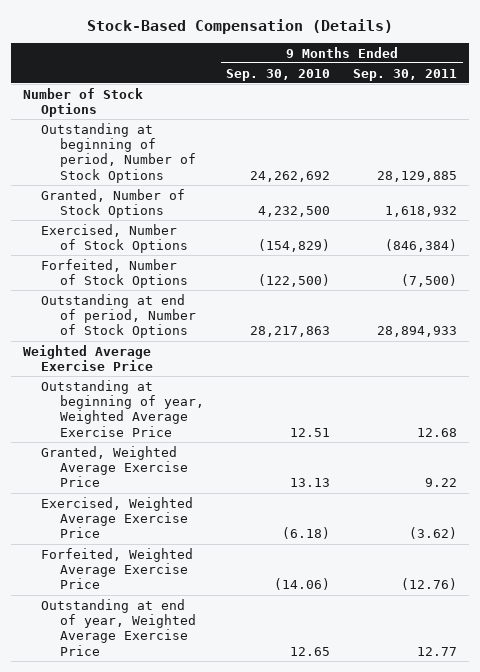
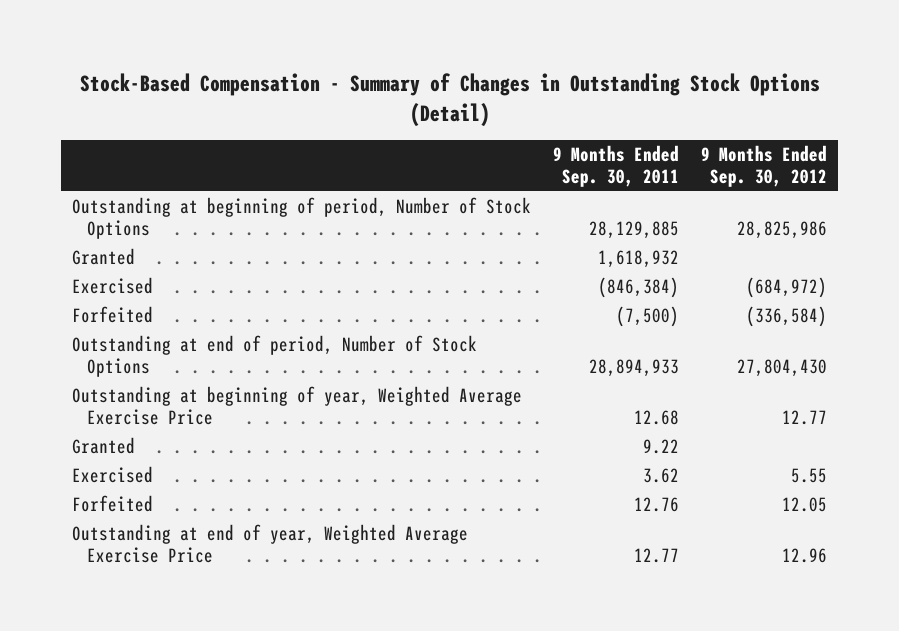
[86,18,393,34] Stock-Based Compensation (Details) -> [79,72,820,127] Stock-Based Compensation - Summary of Changes in Outstanding Stock Options (Detail)
[226,68,331,81] Sep. 30, 2010 -> none
none -> [700,144,827,188] 9 Months Ended Sep. 30, 2012
[22,87,143,117] Number of Stock Options -> none
[41,188,186,218] Granted, Number of Stock Options -> [72,248,136,266] Granted
[41,223,188,253] Exercised, Number of Stock Options -> [72,277,154,295] Exercised
[41,258,188,288] Forfeited, Number of Stock Options -> [72,306,154,324] Forfeited
[22,344,154,371] Weighted Average Exercise Price -> none
[41,496,194,539] Exercised, Weighted Average Exercise Price -> none
[41,445,188,488] Granted, Weighted Average Exercise Price -> [72,437,136,455] Granted
none -> [72,466,154,484] Exercised
[41,547,194,590] Forfeited, Weighted Average Exercise Price -> [72,495,154,513] Forfeited
[401,578,458,591] (12.76) -> [634,497,680,513] 12.76

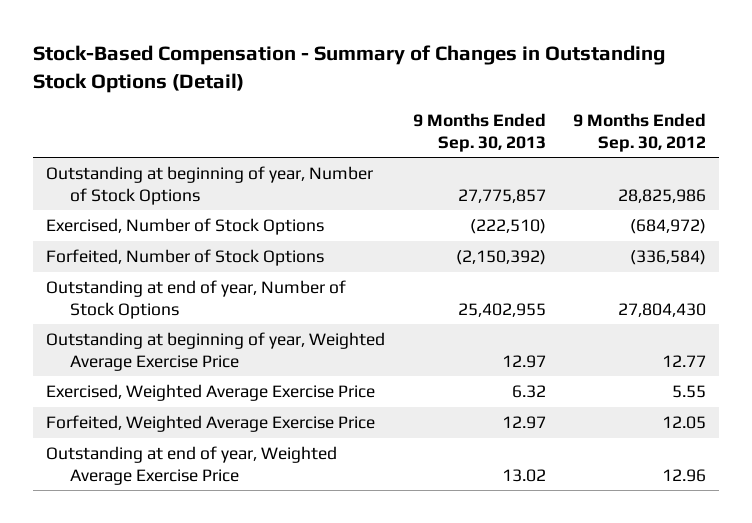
[553,144,680,188] 9 Months Ended Sep. 30, 2011 -> none
none -> [412,113,546,152] 9 Months Ended Sep. 30, 2013
[72,248,136,266] Granted -> none
[72,197,532,240] Outstanding at beginning of period, Number of Stock Options -> [46,166,374,205] Outstanding at beginning of year, Number of Stock Options
[72,277,154,295] Exercised -> [46,218,325,236] Exercised, Number of Stock Options
[72,306,154,324] Forfeited -> [46,249,325,267] Forfeited, Number of Stock Options
[72,335,478,378] Outstanding at end of period, Number of Stock Options -> [46,280,347,319] Outstanding at end of year, Number of Stock Options
[72,437,136,455] Granted -> none
[72,466,154,484] Exercised -> [46,384,376,402] Exercised, Weighted Average Exercise Price
[72,495,154,513] Forfeited -> [46,415,376,433] Forfeited, Weighted Average Exercise Price

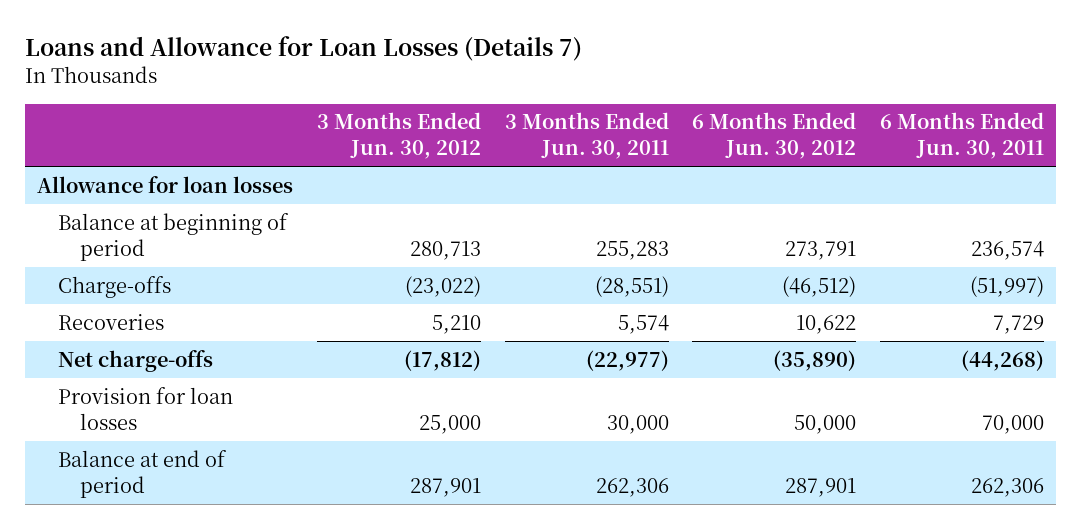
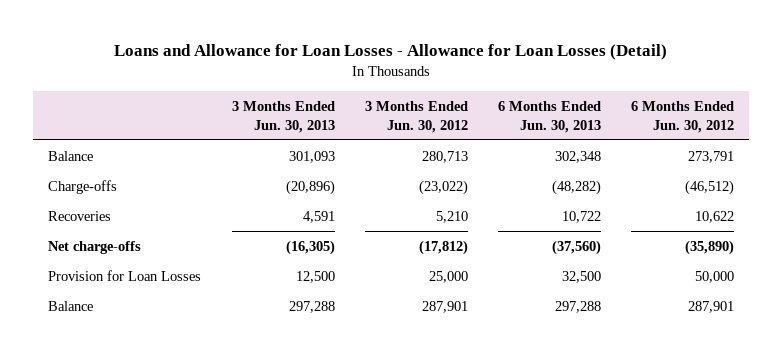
[24,36,582,62] Loans and Allowance for Loan Losses (Details 7) -> [114,44,668,61] Loans and Allowance for Loan Losses - Allowance for Loan Losses (Detail)
[504,112,669,160] 3 Months Ended Jun. 30, 2011 -> none
[880,112,1045,160] 6 Months Ended Jun. 30, 2011 -> none
none -> [231,100,335,133] 3 Months Ended Jun. 30, 2013
none -> [497,100,601,133] 6 Months Ended Jun. 30, 2013
[36,175,293,193] Allowance for loan losses -> none
[58,212,290,261] Balance at beginning of period -> [48,151,94,162] Balance
[58,386,234,430] Provision for loan losses -> [48,270,202,282] Provision for Loan Losses
[58,449,228,498] Balance at end of period -> [48,301,94,312] Balance

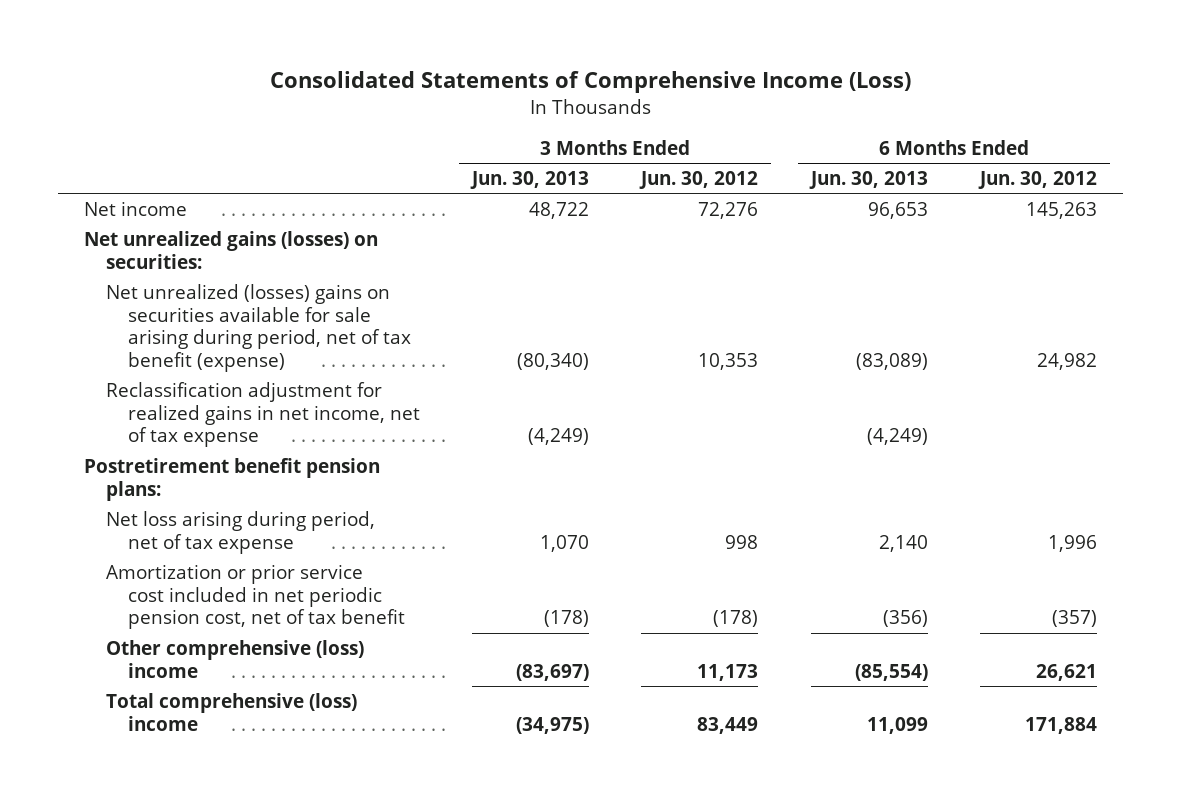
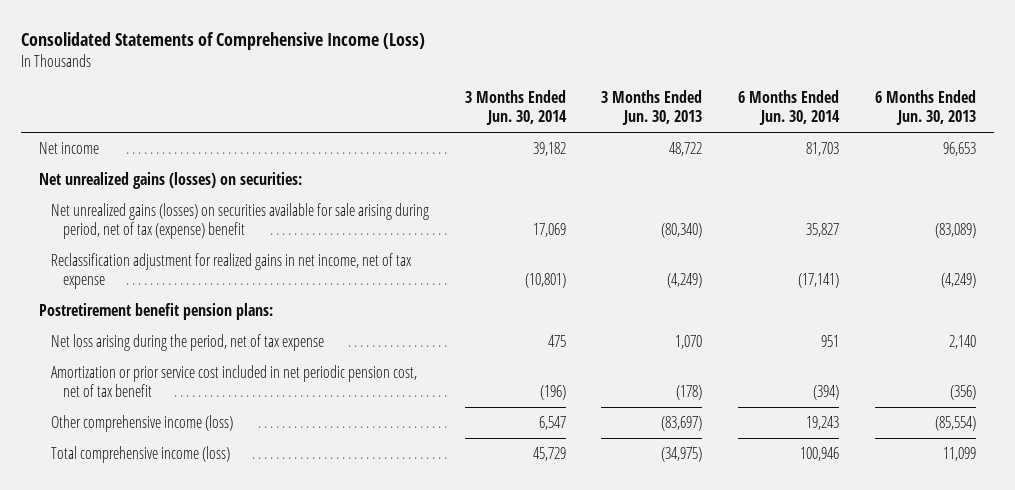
[639,170,759,189] Jun. 30, 2012 -> none
[977,170,1097,189] Jun. 30, 2012 -> none
none -> [464,90,567,126] 3 Months Ended Jun. 30, 2014
none -> [738,90,841,126] 6 Months Ended Jun. 30, 2014
[106,283,412,373] Net unrealized (losses) gains on securities available for sale arising during period, net of tax benefit (expense) -> [51,202,430,240] Net unrealized gains (losses) on securities available for sale arising during period, net of tax (expense) benefit
[106,510,376,554] Net loss arising during period, net of tax expense -> [51,333,325,351] Net loss arising during the period, net of tax expense
[106,639,365,678] Other comprehensive (loss) income -> [51,414,234,432] Other comprehensive income (loss)
[106,692,358,731] Total comprehensive (loss) income -> [51,445,231,463] Total comprehensive income (loss)

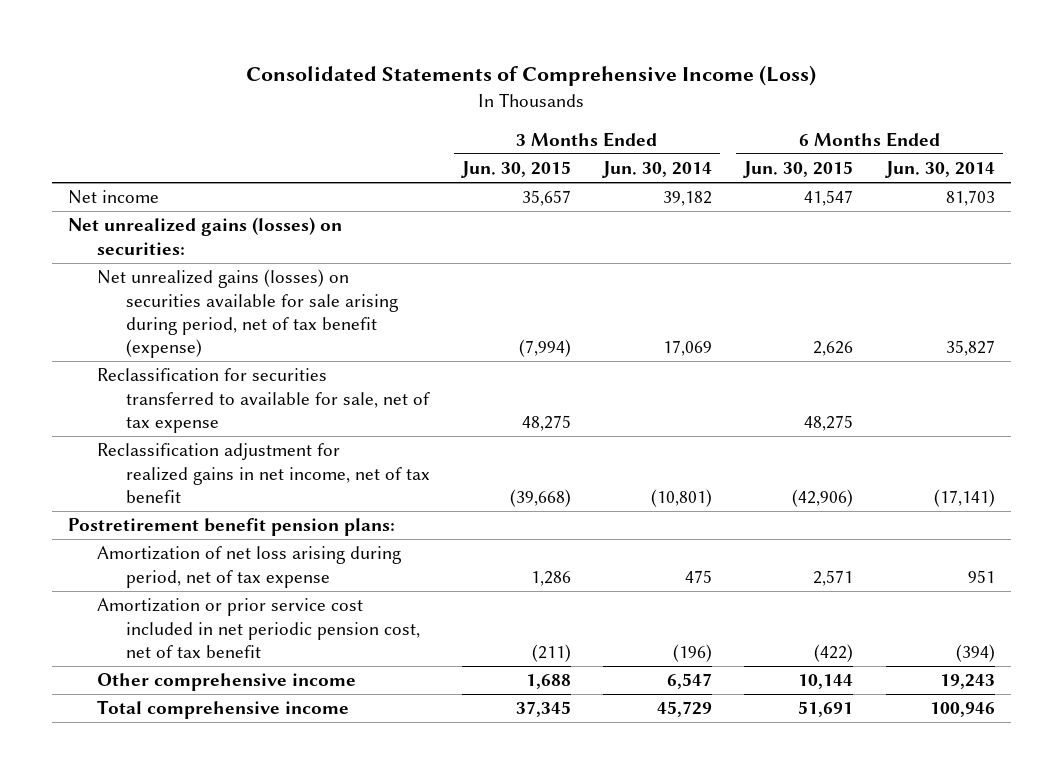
[601,90,703,126] 3 Months Ended Jun. 30, 2013 -> none
[874,90,976,126] 6 Months Ended Jun. 30, 2013 -> none
none -> [460,161,571,179] Jun. 30, 2015
none -> [743,161,854,179] Jun. 30, 2015
[51,202,430,240] Net unrealized gains (losses) on securities available for sale arising during period, net of tax (expense) benefit -> [96,269,398,358] Net unrealized gains (losses) on securities available for sale arising during period, net of tax benefit (expense)
none -> [96,368,430,433] Reclassification for securities transferred to available for sale, net of tax expense
[51,252,413,290] Reclassification adjustment for realized gains in net income, net of tax expense -> [96,443,430,503] Reclassification adjustment for realized gains in net income, net of tax benefit
[51,333,325,351] Net loss arising during the period, net of tax expense -> [96,546,401,588] Amortization of net loss arising during period, net of tax expense
[51,414,234,432] Other comprehensive income (loss) -> [96,673,356,692] Other comprehensive income
[51,445,231,463] Total comprehensive income (loss) -> [96,700,349,720] Total comprehensive income

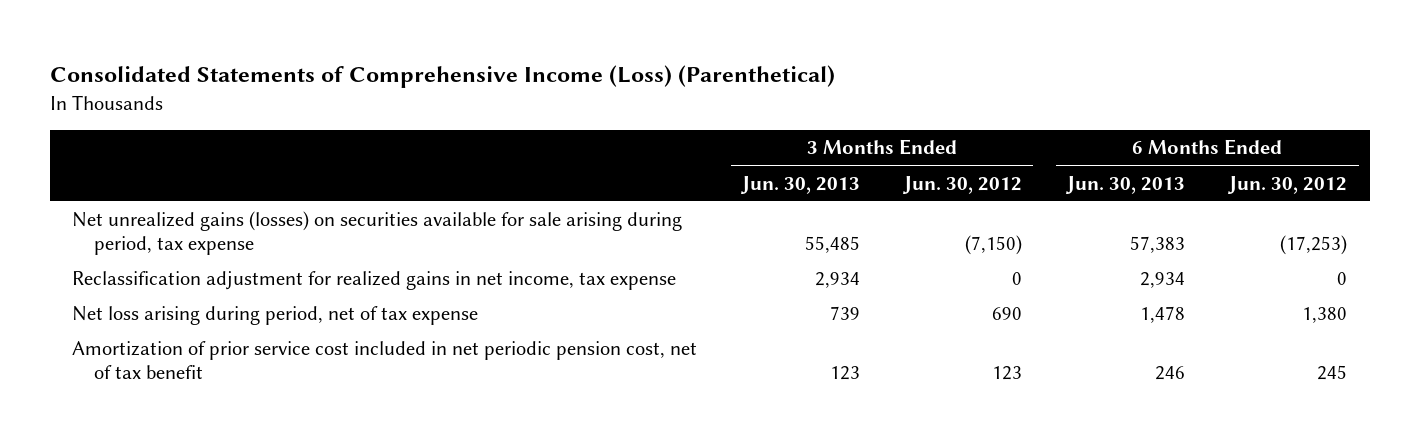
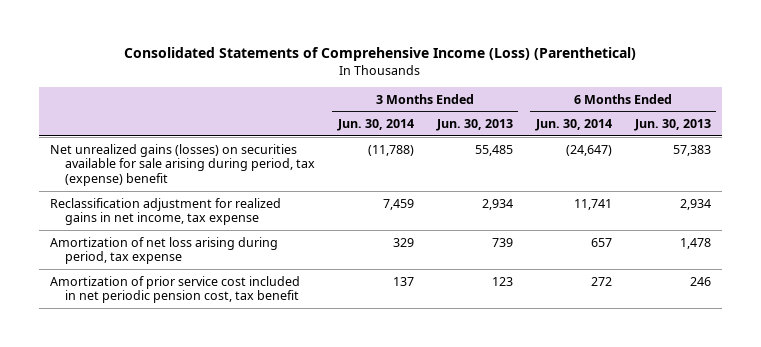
[902,175,1023,194] Jun. 30, 2012 -> none
[1227,175,1348,194] Jun. 30, 2012 -> none
none -> [336,118,414,131] Jun. 30, 2014
none -> [534,118,612,131] Jun. 30, 2014
[72,211,683,256] Net unrealized gains (losses) on securities available for sale arising during period, tax expense -> [50,143,315,187] Net unrealized gains (losses) on securities available for sale arising during period, tax (expense) benefit
[72,306,479,326] Net loss arising during period, net of tax expense -> [50,236,279,265] Amortization of net loss arising during period, tax expense
[72,341,698,380] Amortization of prior service cost included in net periodic pension cost, net of tax benefit -> [50,275,301,304] Amortization of prior service cost included in net periodic pension cost, tax benefit

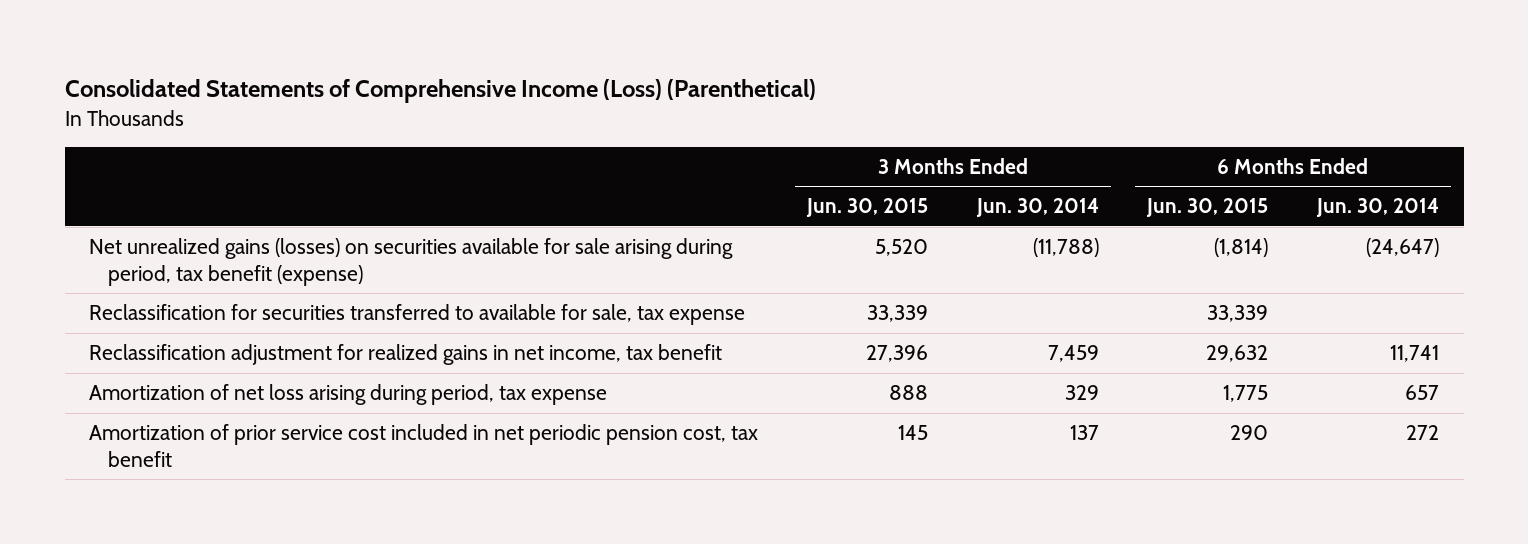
[435,118,513,131] Jun. 30, 2013 -> none
[633,118,711,131] Jun. 30, 2013 -> none
none -> [805,198,928,218] Jun. 30, 2015
none -> [1146,198,1269,218] Jun. 30, 2015
[50,143,315,187] Net unrealized gains (losses) on securities available for sale arising during period, tax (expense) benefit -> [88,238,733,286] Net unrealized gains (losses) on securities available for sale arising during period, tax benefit (expense)
none -> [88,304,745,326] Reclassification for securities transferred to available for sale, tax expense
[50,197,282,226] Reclassification adjustment for realized gains in net income, tax expense -> [88,344,722,366] Reclassification adjustment for realized gains in net income, tax benefit

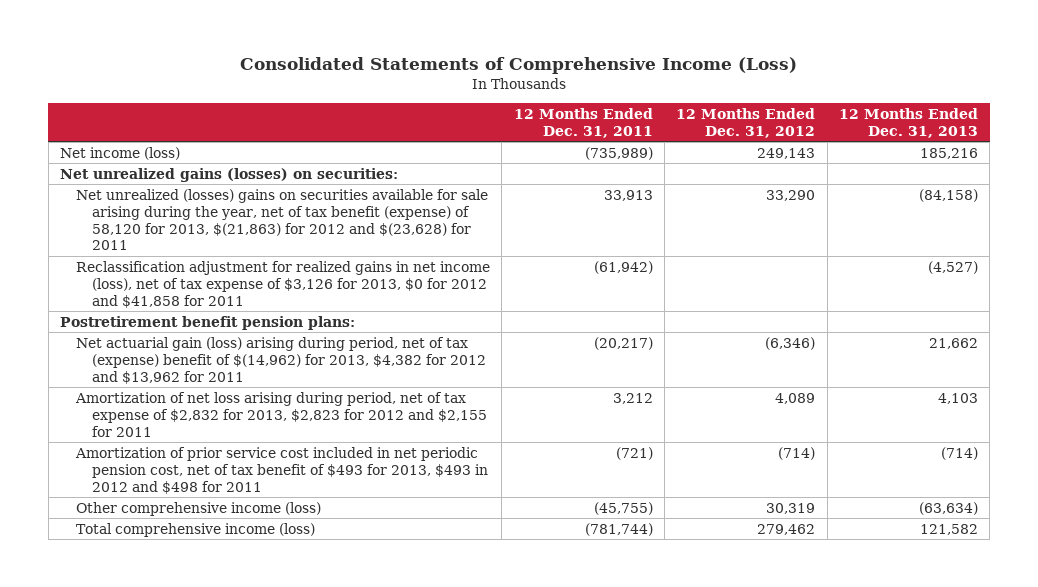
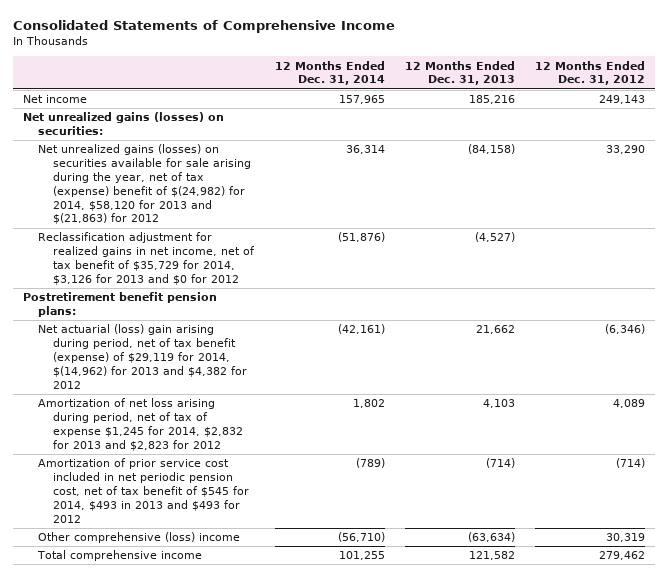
[240,57,798,75] Consolidated Statements of Comprehensive Income (Loss) -> [13,20,396,34] Consolidated Statements of Comprehensive Income
[513,108,653,138] 12 Months Ended Dec. 31, 2011 -> none
none -> [274,60,385,86] 12 Months Ended Dec. 31, 2014
[59,146,180,160] Net income (loss) -> [23,95,88,104] Net income
[75,188,488,251] Net unrealized (losses) gains on securities available for sale arising during the year, net of tax benefit (expense) of 58,120 for 2013, $(21,863) for 2012 and $(23,628) for 2011 -> [38,144,252,225] Net unrealized gains (losses) on securities available for sale arising during the year, net of tax (expense) benefit of $(24,982) for 2014, $58,120 for 2013 and $(21,863) for 2012
[75,260,490,308] Reclassification adjustment for realized gains in net income (loss), net of tax expense of $3,126 for 2013, $0 for 2012 and $41,858 for 2011 -> [38,232,256,285] Reclassification adjustment for realized gains in net income, net of tax benefit of $35,729 for 2014, $3,126 for 2013 and $0 for 2012
[75,336,486,384] Net actuarial gain (loss) arising during period, net of tax (expense) benefit of $(14,962) for 2013, $4,382 for 2012 and $13,962 for 2011 -> [38,324,248,389] Net actuarial (loss) gain arising during period, net of tax benefit (expense) of $29,119 for 2014, $(14,962) for 2013 and $4,382 for 2012
[74,391,487,437] Amortization of net loss arising during period, net of tax expense of $2,832 for 2013, $2,823 for 2012 and $2,155 for 2011 -> [38,398,244,451] Amortization of net loss arising during period, net of tax of expense $1,245 for 2014, $2,832 for 2013 and $2,823 for 2012
[74,446,488,494] Amortization of prior service cost included in net periodic pension cost, net of tax benefit of $493 for 2013, $493 in 2012 and $498 for 2011 -> [38,458,250,523] Amortization of prior service cost included in net periodic pension cost, net of tax benefit of $545 for 2014, $493 in 2013 and $493 for 2012
[75,501,321,516] Other comprehensive income (loss) -> [38,532,241,544] Other comprehensive (loss) income
[75,522,315,537] Total comprehensive income (loss) -> [37,550,203,562] Total comprehensive income

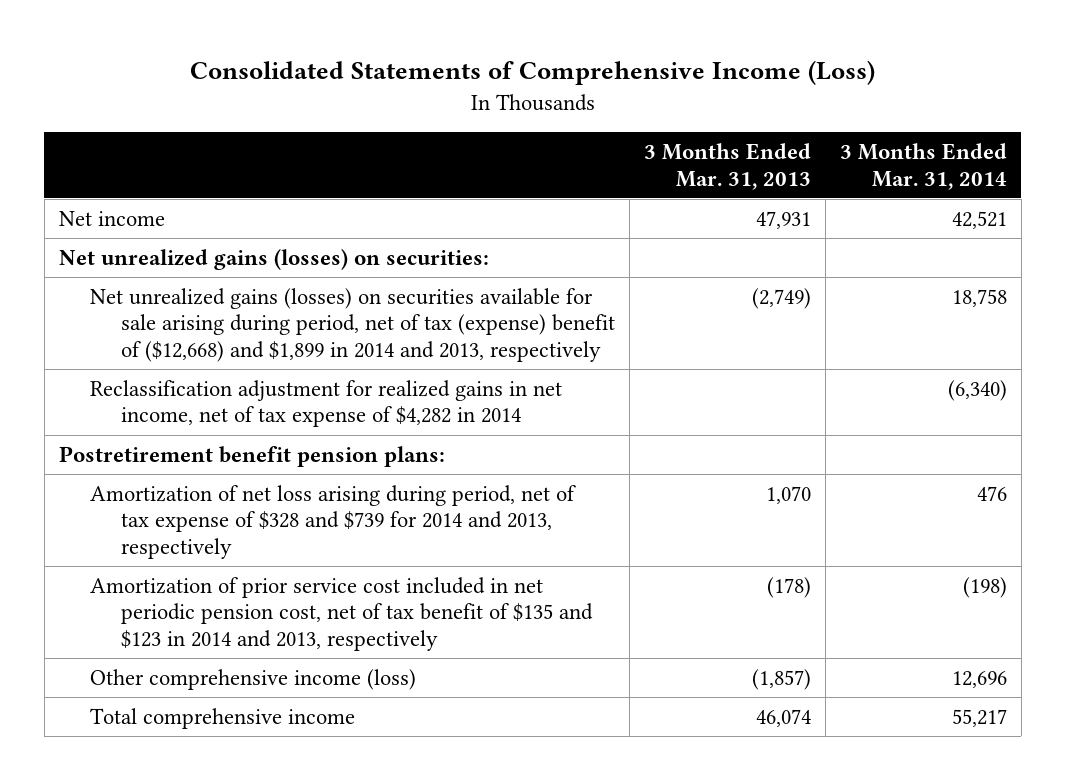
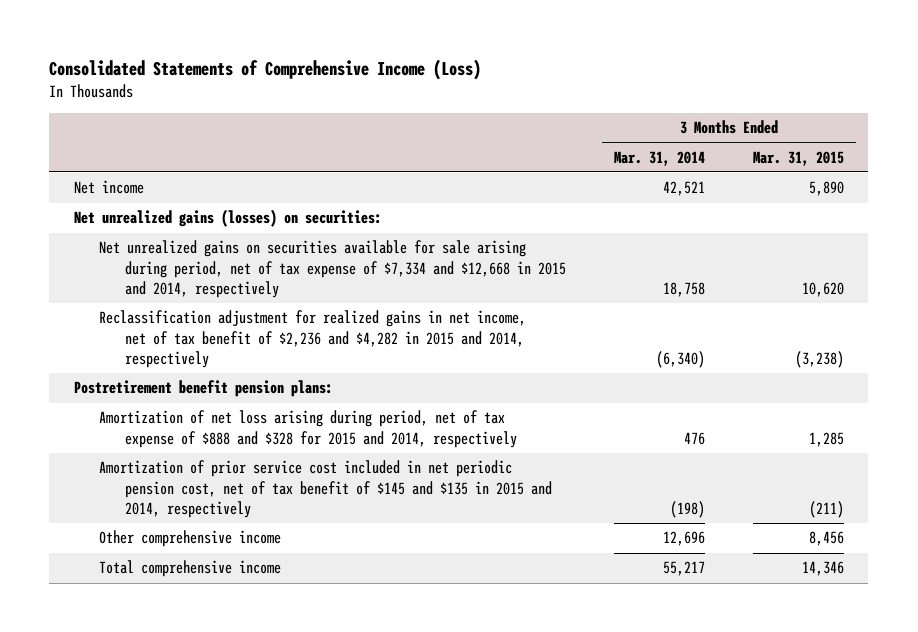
[643,143,811,190] 3 Months Ended Mar. 31, 2013 -> none
none -> [753,150,845,166] Mar. 31, 2015
[89,287,616,362] Net unrealized gains (losses) on securities available for sale arising during period, net of tax (expense) benefit of ($12,668) and $1,899 in 2014 and 2013, respectively -> [99,240,567,298] Net unrealized gains on securities available for sale arising during period, net of tax expense of $7,334 and $12,668 in 2015 and 2014, respectively
[89,379,562,428] Reclassification adjustment for realized gains in net income, net of tax expense of $4,282 in 2014 -> [99,310,527,368] Reclassification adjustment for realized gains in net income, net of tax benefit of $2,236 and $4,282 in 2015 and 2014, respectively
[89,484,576,559] Amortization of net loss arising during period, net of tax expense of $328 and $739 for 2014 and 2013, respectively -> [99,410,518,448] Amortization of net loss arising during period, net of tax expense of $888 and $328 for 2015 and 2014, respectively
[89,576,594,651] Amortization of prior service cost included in net periodic pension cost, net of tax benefit of $135 and $123 in 2014 and 2013, respectively -> [99,460,553,518] Amortization of prior service cost included in net periodic pension cost, net of tax benefit of $145 and $135 in 2015 and 2014, respectively
[89,668,416,690] Other comprehensive income (loss) -> [99,530,282,548] Other comprehensive income

